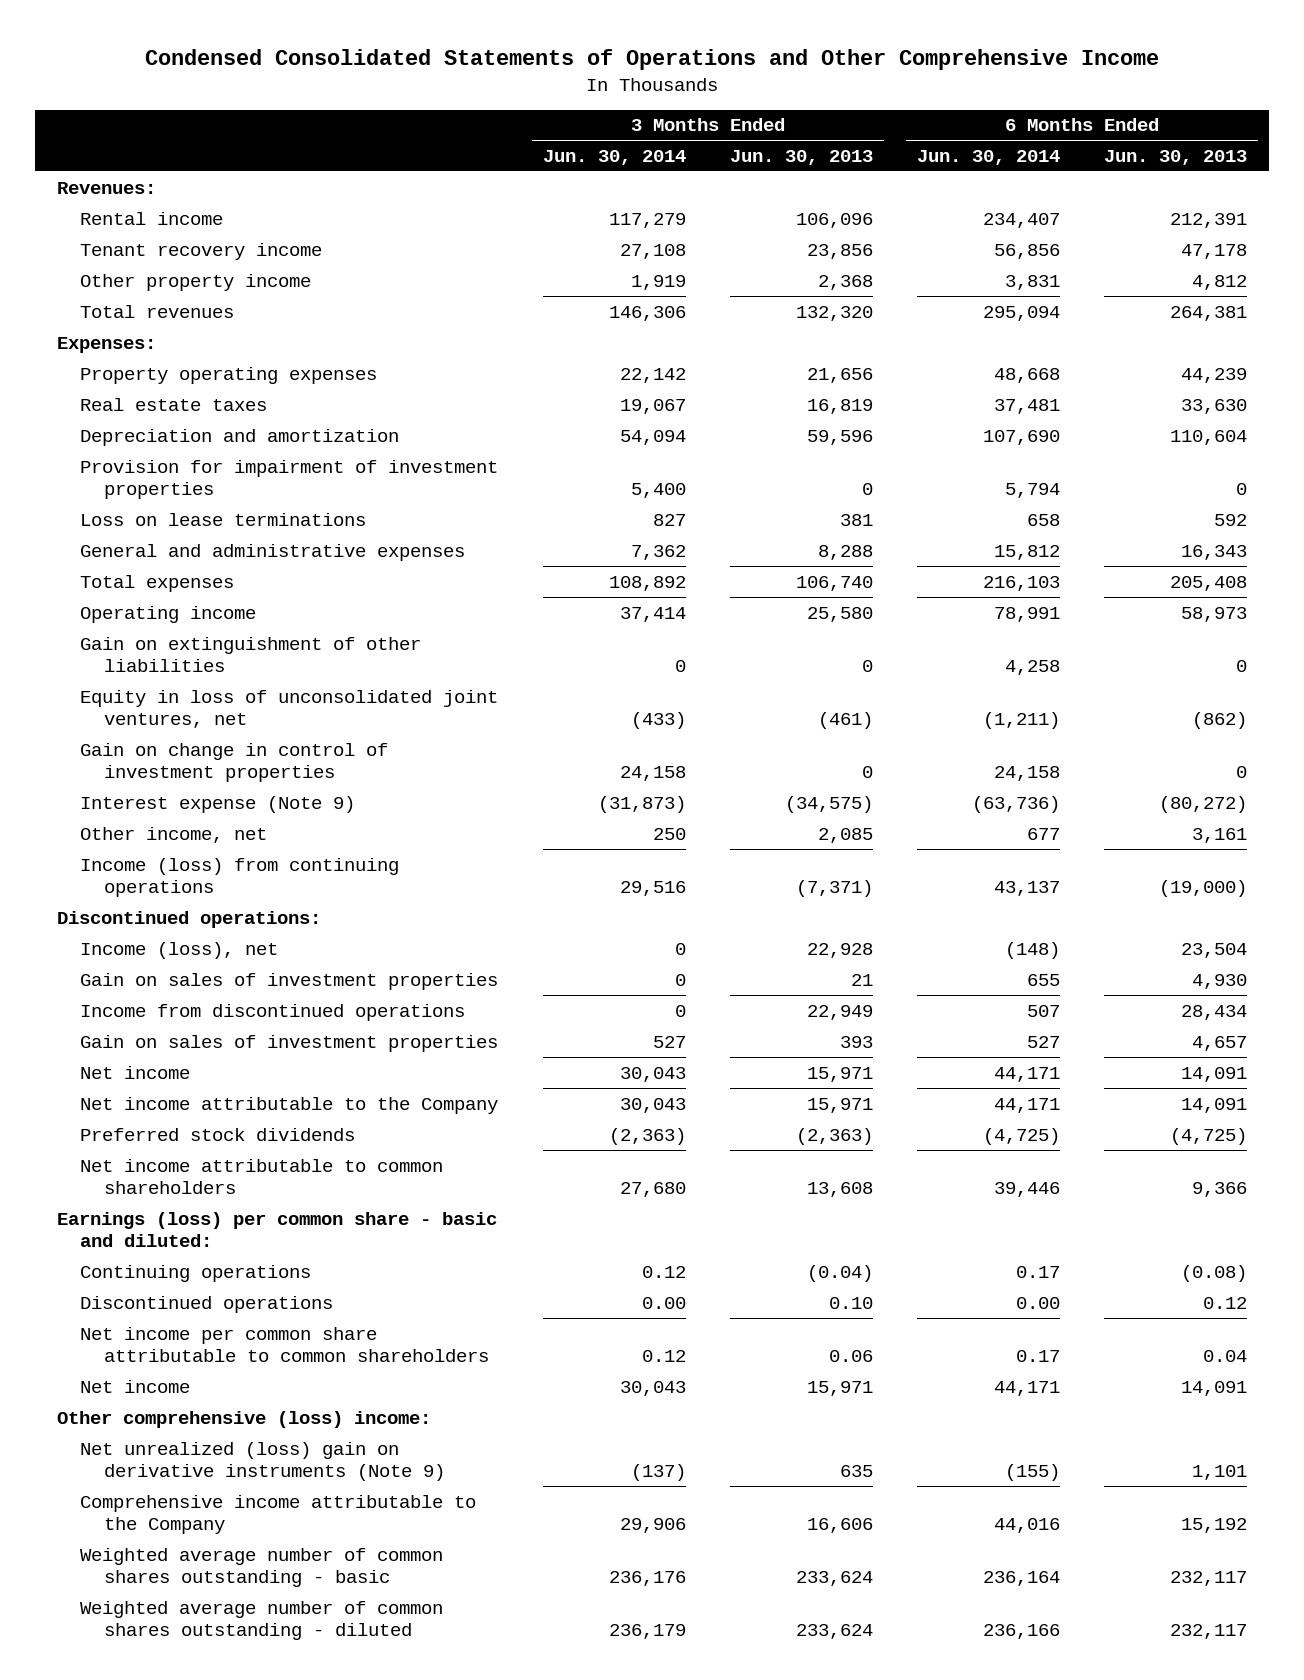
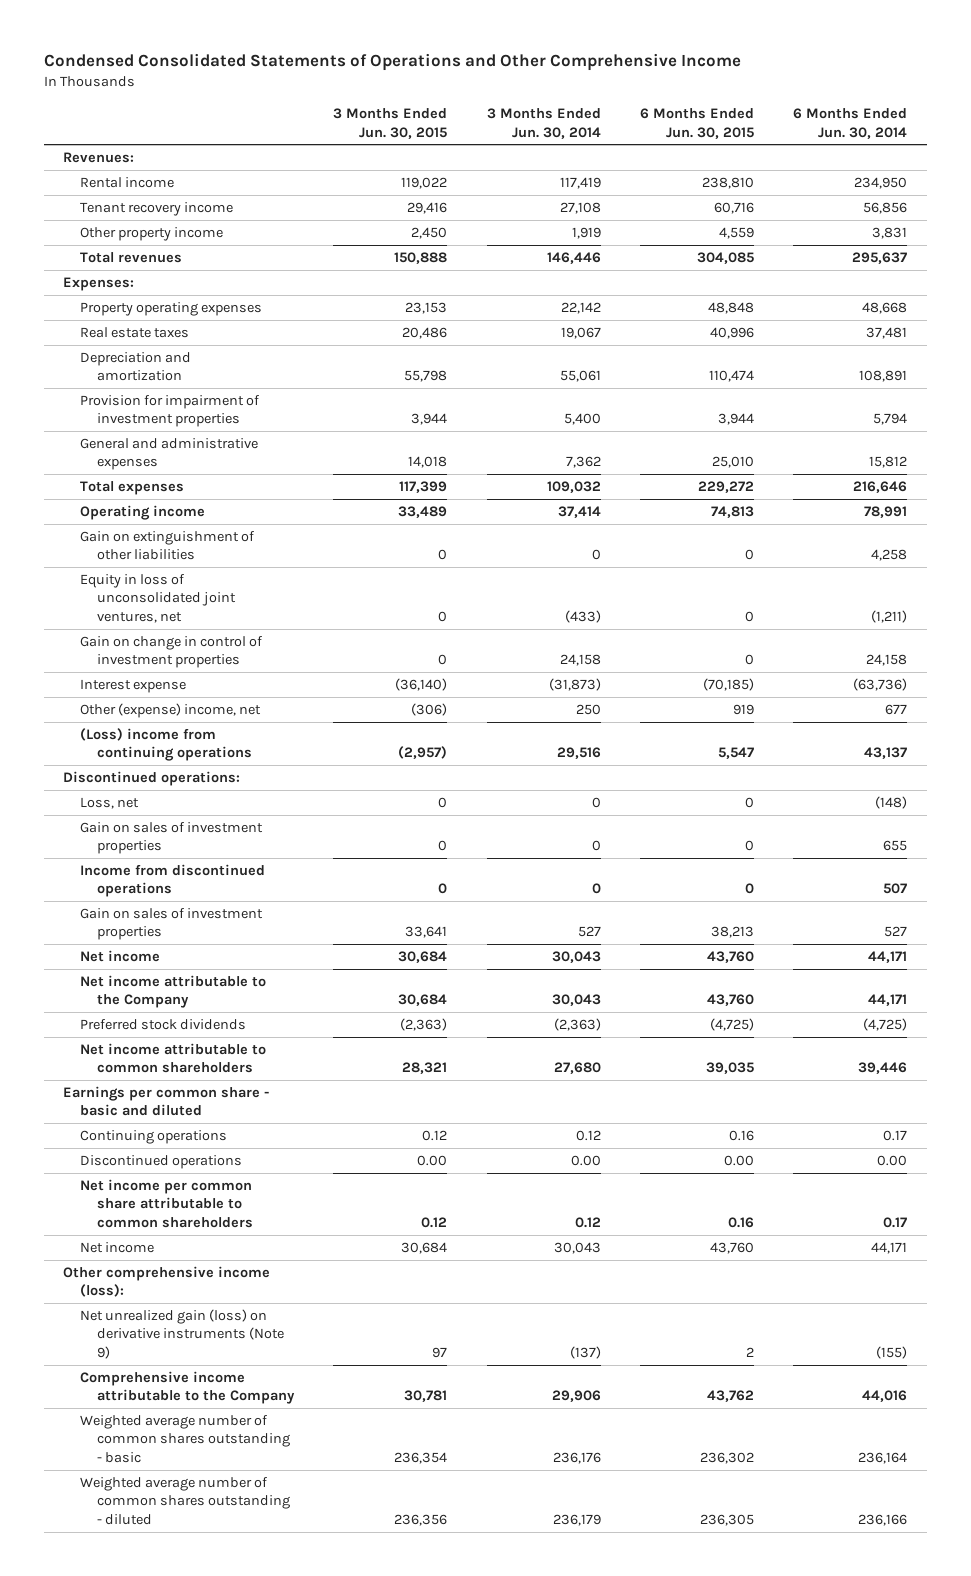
[729,150,873,166] Jun. 30, 2013 -> none
[1104,150,1248,166] Jun. 30, 2013 -> none
none -> [333,108,448,139] 3 Months Ended Jun. 30, 2015
none -> [639,108,754,139] 6 Months Ended Jun. 30, 2015
[608,212,686,228] 117,279 -> [559,177,601,190] 117,419
[983,212,1061,228] 234,407 -> [854,177,908,190] 234,950
[608,305,686,321] 146,306 -> [546,252,601,265] 146,446
[983,305,1061,321] 295,094 -> [852,252,908,265] 295,637
[619,429,686,445] 54,094 -> [559,370,601,383] 55,061
[983,429,1061,445] 107,690 -> [859,370,908,383] 108,891
[80,512,367,526] Loss on lease terminations -> none
[608,575,686,591] 108,892 -> [546,481,601,494] 109,032
[983,575,1061,591] 216,103 -> [853,481,908,494] 216,646
[80,795,356,813] Interest expense (Note 9) -> [80,679,187,694] Interest expense
[80,826,268,843] Other income, net -> [80,703,262,719] Other (expense) income, net
[80,857,400,898] Income (loss) from continuing operations -> [80,728,252,762] (Loss) income from continuing operations
[80,941,279,959] Income (loss), net -> [80,797,140,810] Loss, net
[57,1211,498,1248] Earnings (loss) per common share - basic and diluted: -> [63,1086,270,1117] Earnings per common share - basic and diluted
[57,1410,432,1428] Other comprehensive (loss) income: -> [63,1266,271,1298] Other comprehensive income (loss):
[80,1441,445,1482] Net unrealized (loss) gain on derivative instruments (Note 9) -> [80,1309,284,1359] Net unrealized gain (loss) on derivative instruments (Note 9)

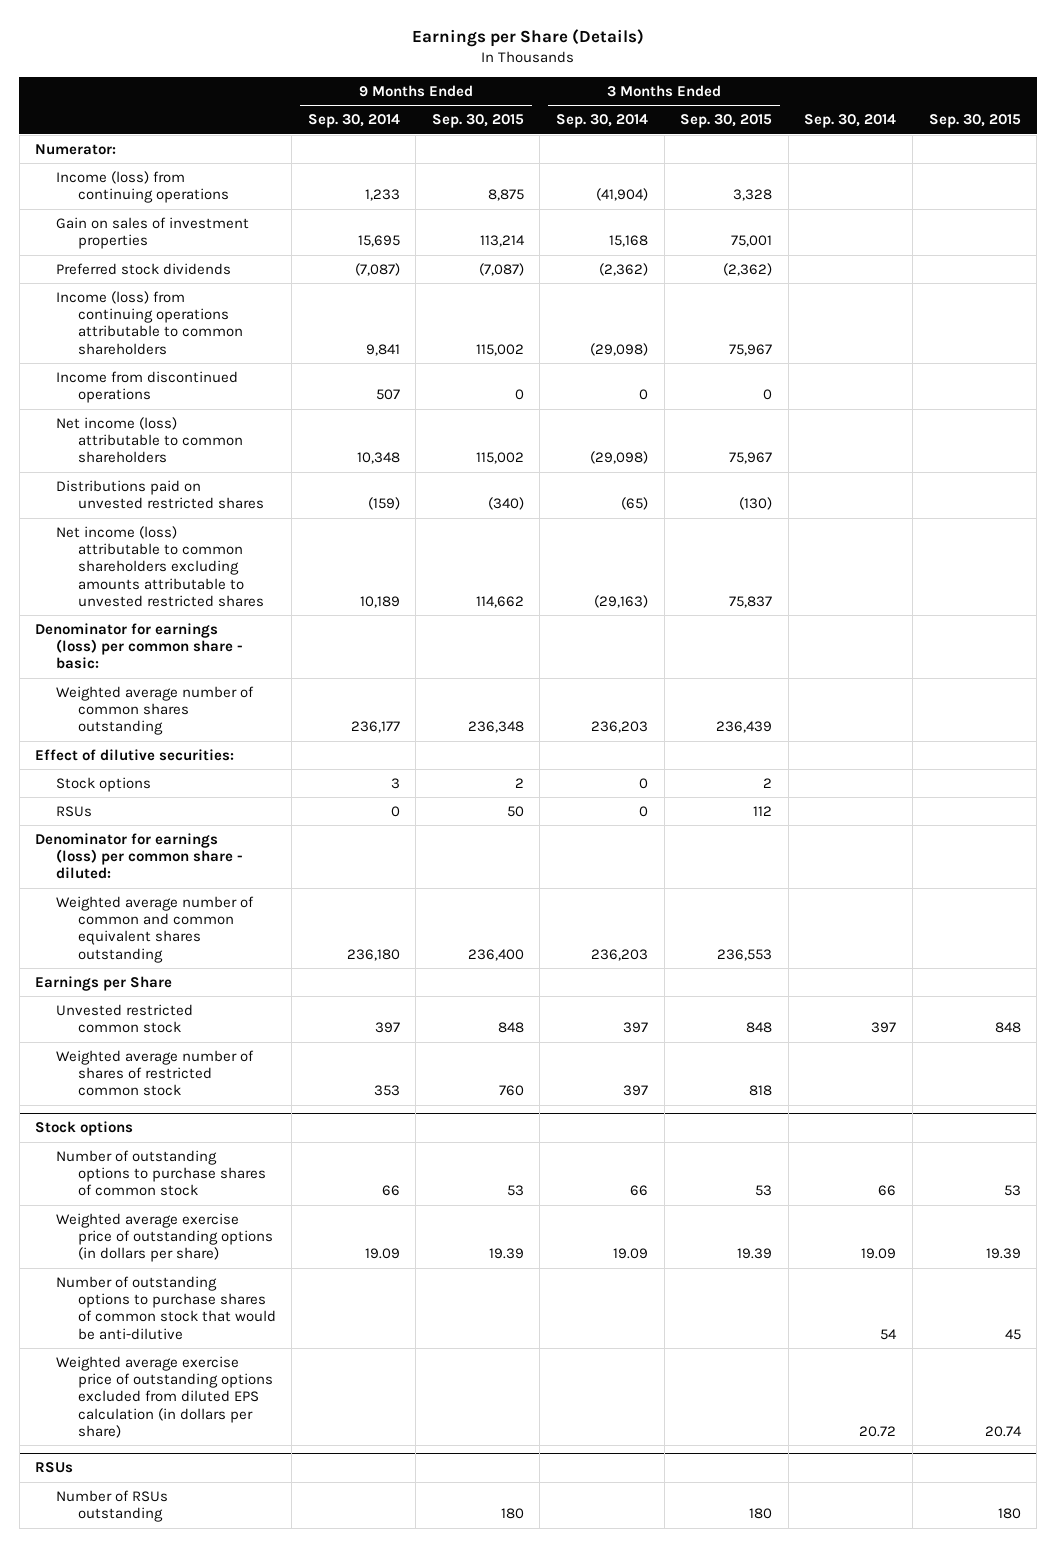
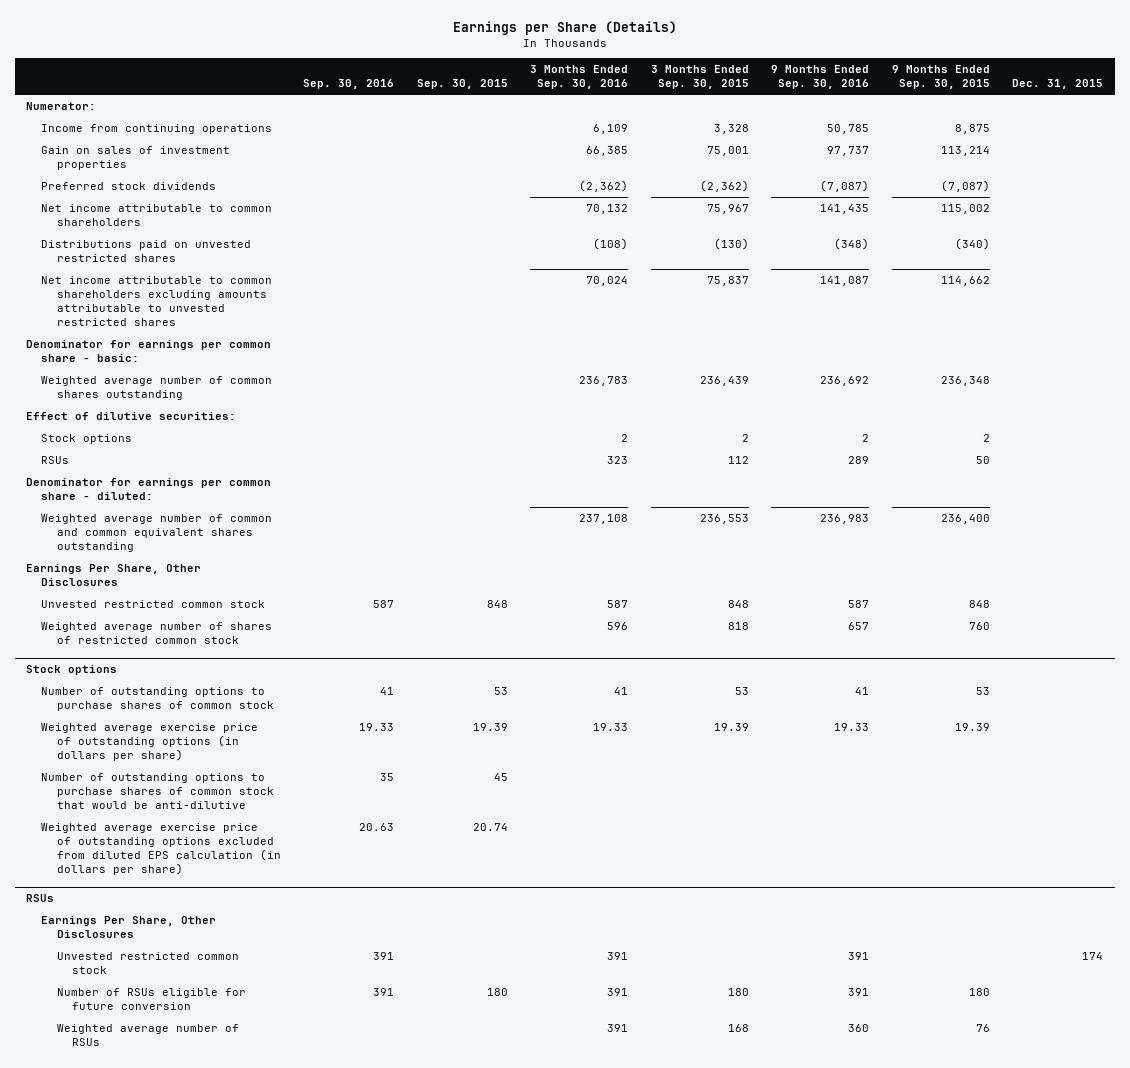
[307,114,400,129] Sep. 30, 2014 -> none
[556,114,649,129] Sep. 30, 2014 -> none
[804,114,897,129] Sep. 30, 2014 -> none
none -> [303,79,395,90] Sep. 30, 2016
none -> [530,65,629,90] 3 Months Ended Sep. 30, 2016
none -> [771,65,870,90] 9 Months Ended Sep. 30, 2016
none -> [1012,79,1104,90] Dec. 31, 2015
[56,170,229,204] Income (loss) from continuing operations -> [41,124,273,135] Income from continuing operations
[56,290,243,355] Income (loss) from continuing operations attributable to common shareholders -> none
[56,370,239,404] Income from discontinued operations -> none
[56,416,243,464] Net income (loss) attributable to common shareholders -> [41,204,273,227] Net income attributable to common shareholders
[56,525,264,607] Net income (loss) attributable to common shareholders excluding amounts attributable to unvested restricted shares -> [41,276,273,327] Net income attributable to common shareholders excluding amounts attributable to unvested restricted shares
[35,622,244,670] Denominator for earnings (loss) per common share - basic: -> [26,340,272,363] Denominator for earnings per common share - basic:
[35,832,244,880] Denominator for earnings (loss) per common share - diluted: -> [26,478,272,501] Denominator for earnings per common share - diluted:
[35,975,173,991] Earnings per Share -> [26,564,202,587] Earnings Per Share, Other Disclosures
none -> [41,916,217,939] Earnings Per Share, Other Disclosures
none -> [56,952,239,975] Unvested restricted common stock
[56,1489,169,1523] Number of RSUs outstanding -> [56,988,246,1011] Number of RSUs eligible for future conversion
none -> [56,1024,239,1047] Weighted average number of RSUs

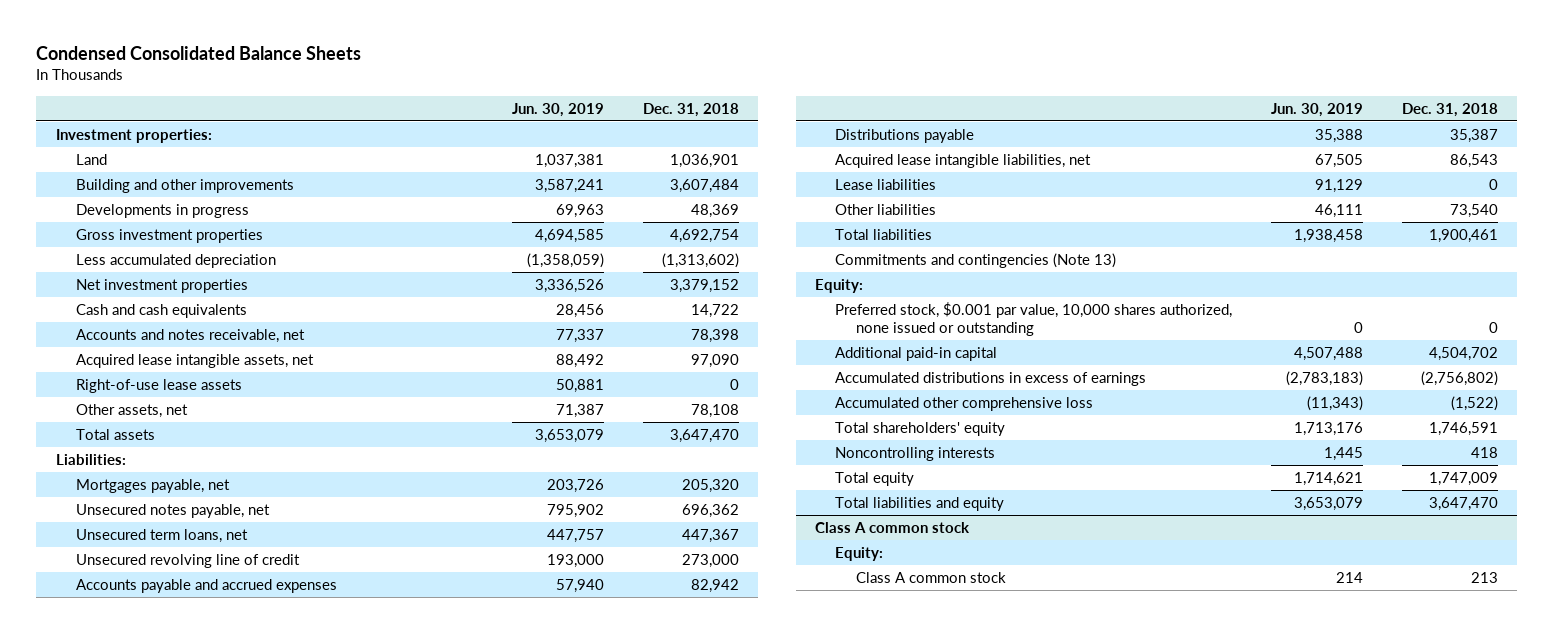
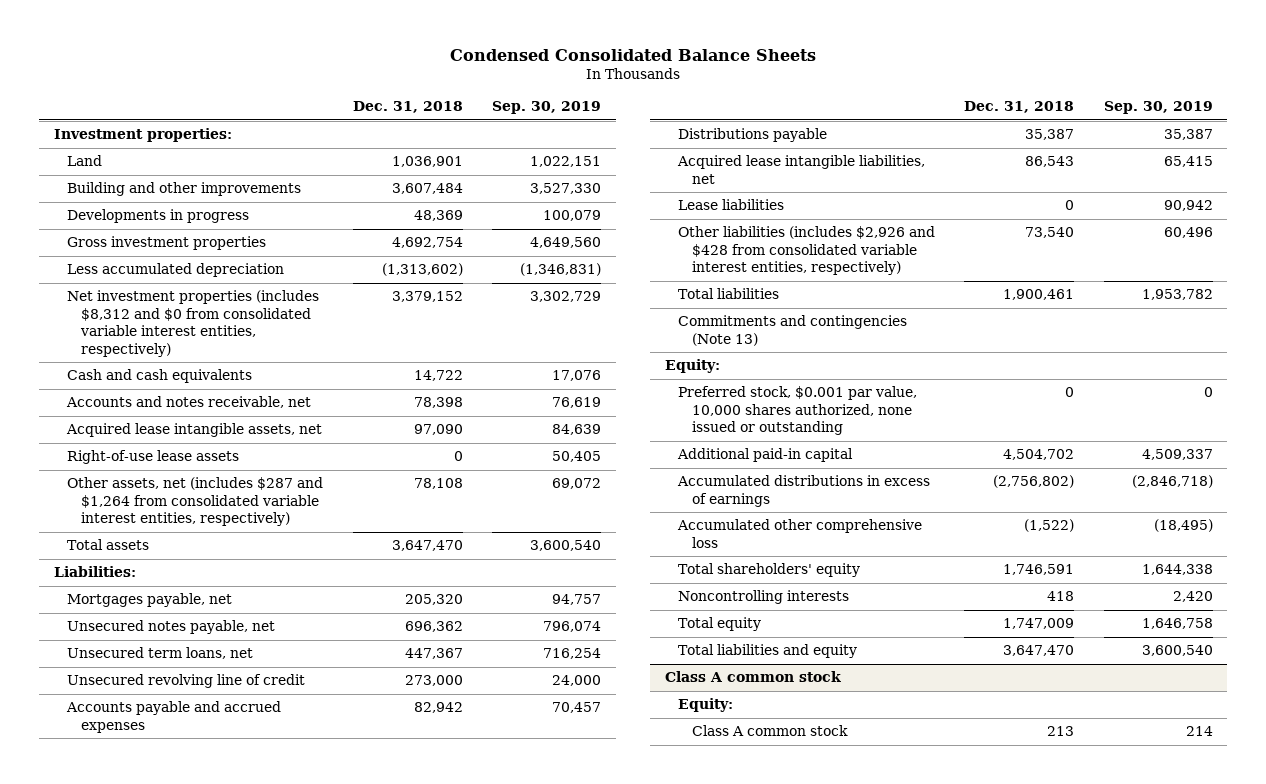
[511,102,604,117] Jun. 30, 2019 -> none
none -> [492,101,602,115] Sep. 30, 2019
[76,278,249,293] Net investment properties -> [67,290,320,357] Net investment properties (includes $8,312 and $0 from consolidated variable interest entities, respectively)
[76,403,189,418] Other assets, net -> [67,477,324,527] Other assets, net (includes $287 and $1,264 from consolidated variable interest entities, respectively)
[835,203,937,215] Other liabilities -> [678,226,936,276] Other liabilities (includes $2,926 and $428 from consolidated variable interest entities, respectively)

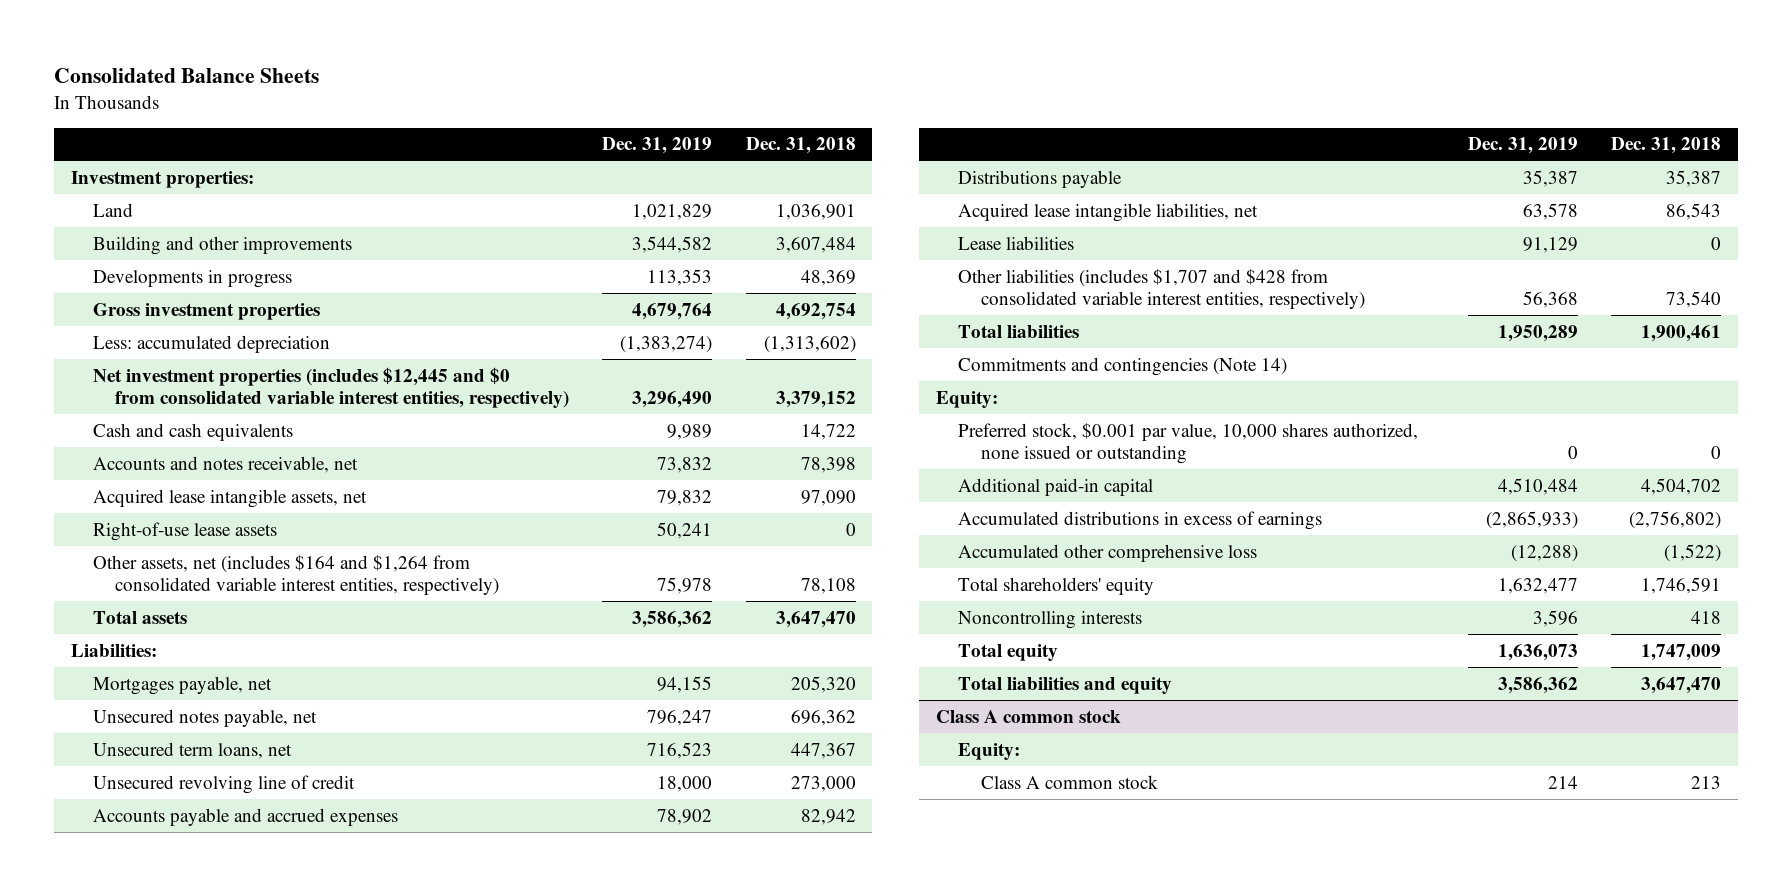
[450,48,817,61] Condensed Consolidated Balance Sheets -> [54,68,320,84] Consolidated Balance Sheets
[492,101,602,115] Sep. 30, 2019 -> none
none -> [602,137,713,155] Dec. 31, 2019
[67,263,285,278] Less accumulated depreciation -> [92,334,330,353] Less: accumulated depreciation
[67,290,320,357] Net investment properties (includes $8,312 and $0 from consolidated variable interest entities, respectively) -> [92,366,570,409] Net investment properties (includes $12,445 and $0 from consolidated variable interest entities, respectively)
[67,477,324,527] Other assets, net (includes $287 and $1,264 from consolidated variable interest entities, respectively) -> [92,554,500,596] Other assets, net (includes $164 and $1,264 from consolidated variable interest entities, respectively)
[678,226,936,276] Other liabilities (includes $2,926 and $428 from consolidated variable interest entities, respectively) -> [958,268,1365,310] Other liabilities (includes $1,707 and $428 from consolidated variable interest entities, respectively)
[678,315,908,346] Commitments and contingencies (Note 13) -> [958,356,1288,376] Commitments and contingencies (Note 14)

